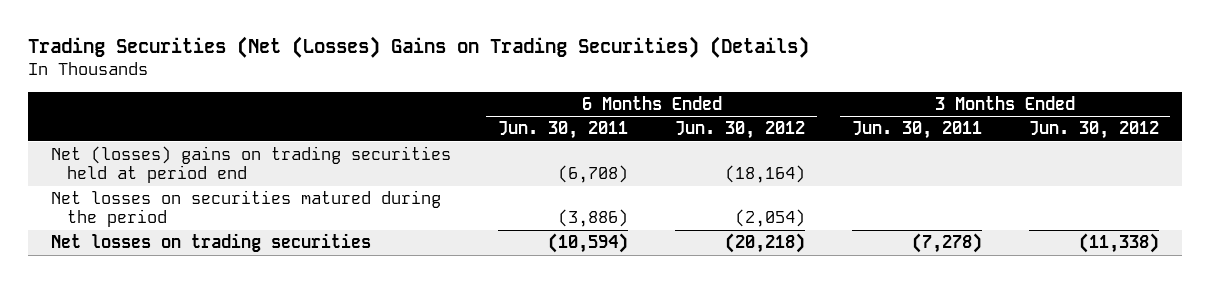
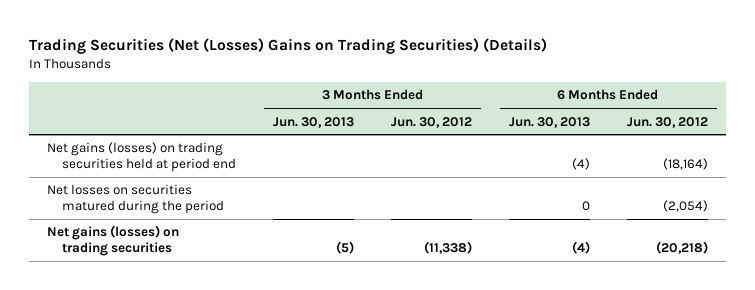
[498,121,629,140] Jun. 30, 2011 -> none
[851,121,982,140] Jun. 30, 2011 -> none
none -> [273,116,355,128] Jun. 30, 2013
none -> [508,116,590,128] Jun. 30, 2013
[51,146,452,184] Net (losses) gains on trading securities held at period end -> [47,142,237,173] Net gains (losses) on trading securities held at period end
[51,233,372,253] Net losses on trading securities -> [47,225,180,257] Net gains (losses) on trading securities

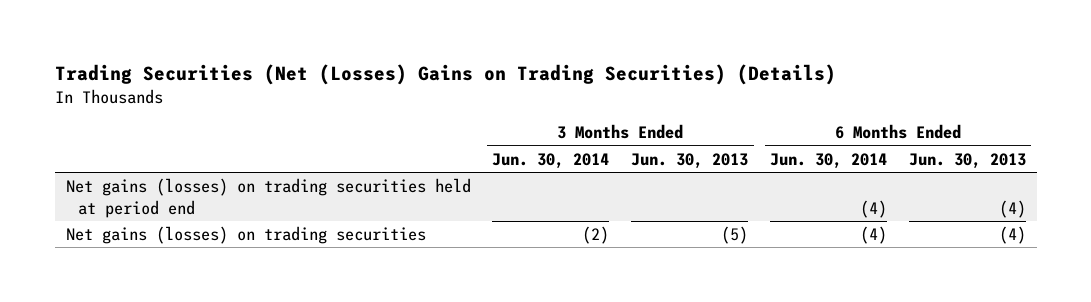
[390,116,472,128] Jun. 30, 2012 -> none
[626,116,708,128] Jun. 30, 2012 -> none
none -> [492,152,610,169] Jun. 30, 2014
none -> [769,152,887,169] Jun. 30, 2014
[47,184,225,215] Net losses on securities matured during the period -> none

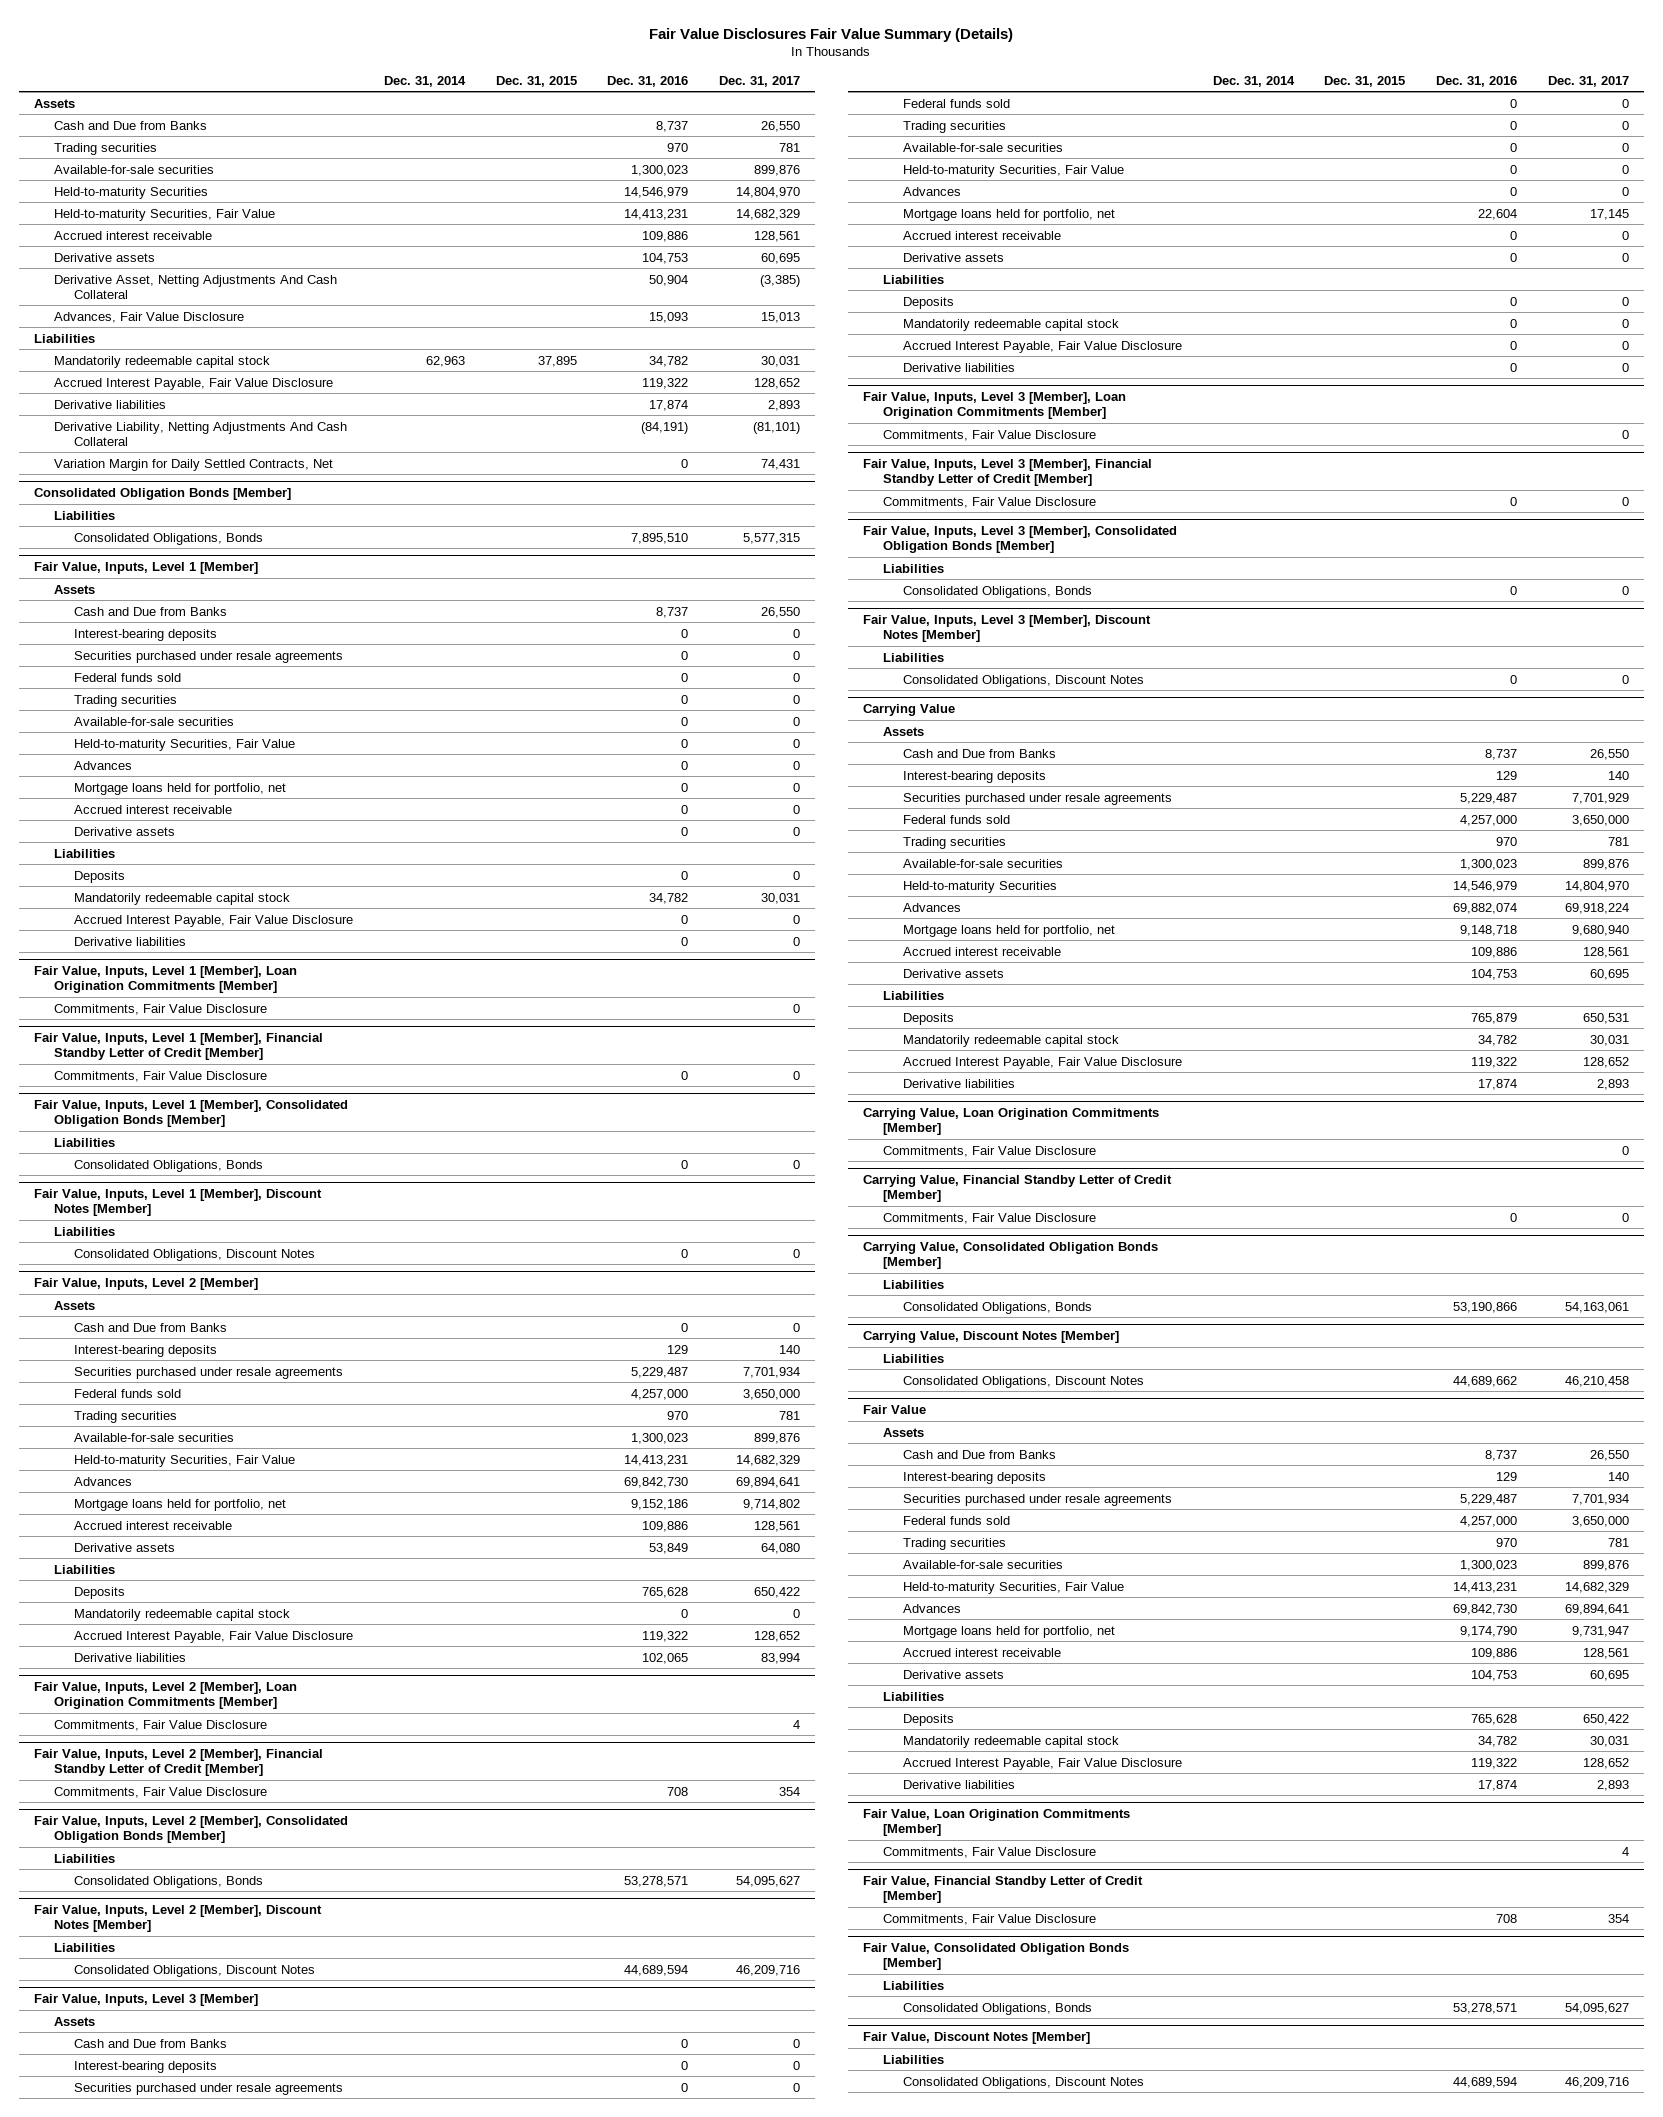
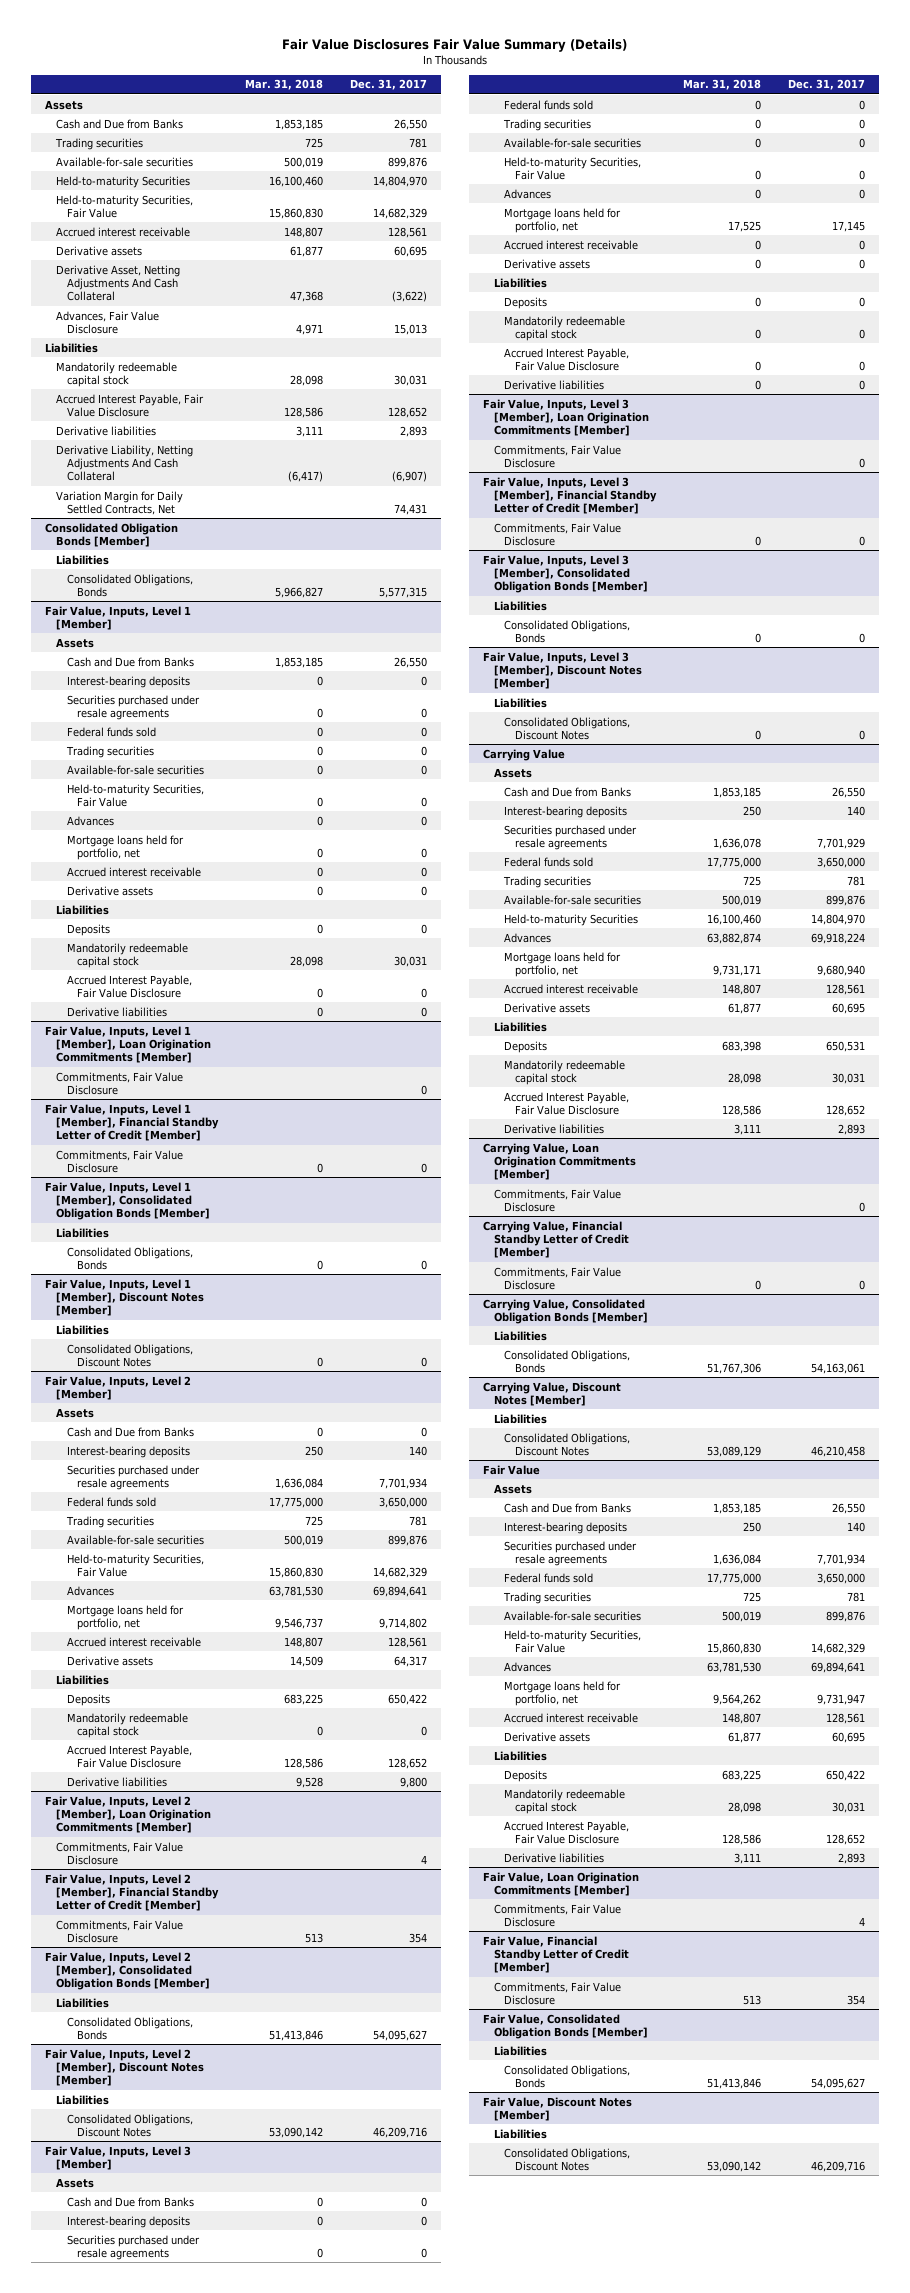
[383,75,466,87] Dec. 31, 2014 -> none
[495,75,577,87] Dec. 31, 2015 -> none
[607,75,689,87] Dec. 31, 2016 -> none
none -> [245,79,324,91] Mar. 31, 2018
[759,274,800,287] (3,385) -> [392,291,428,303] (3,622)
[752,421,800,434] (81,101) -> [392,471,428,483] (6,907)
[760,1542,800,1554] 64,080 -> [394,1655,428,1667] 64,317
[760,1652,800,1664] 83,994 -> [400,1776,428,1788] 9,800

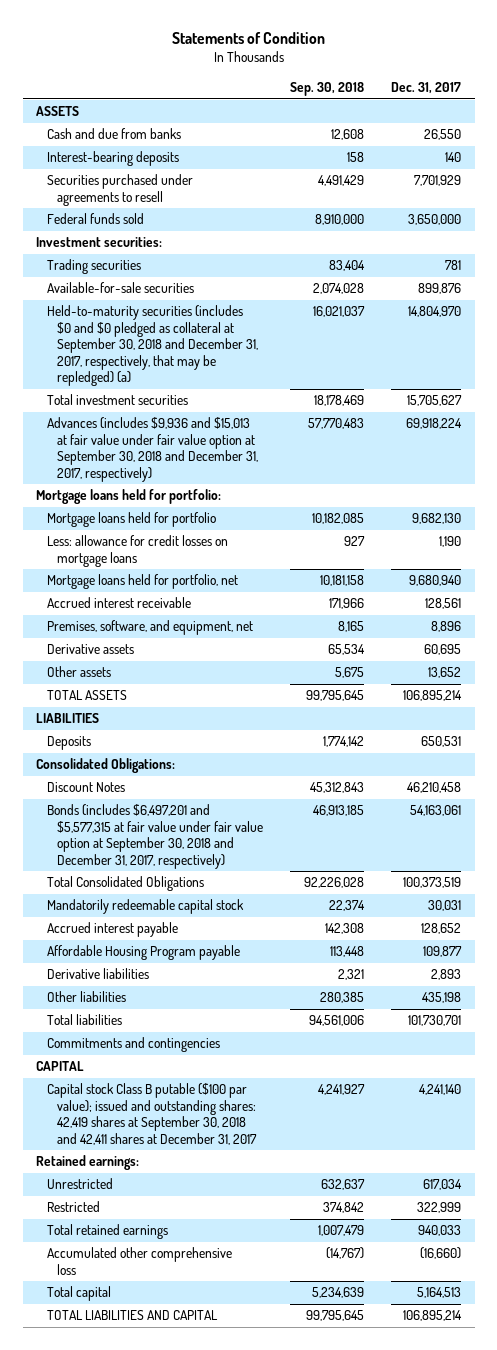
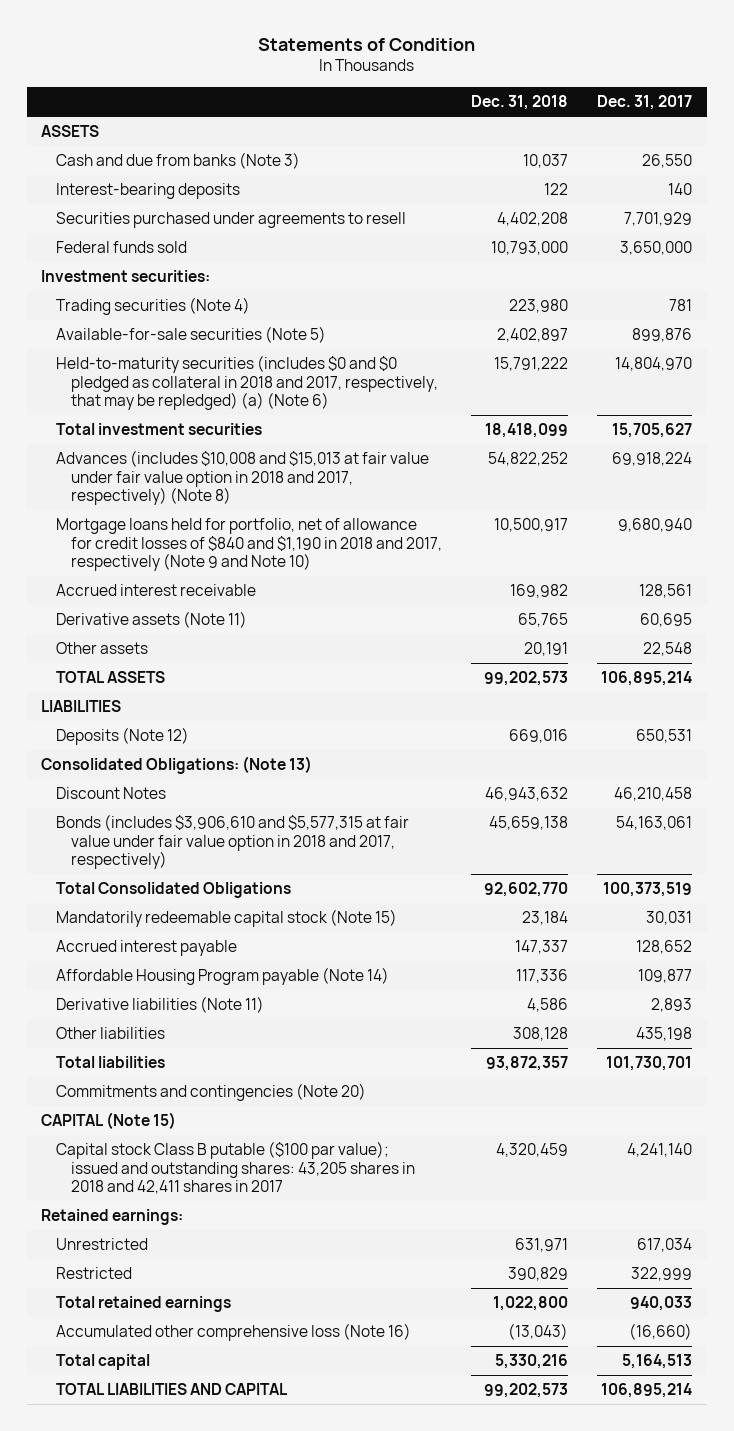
[289,82,364,97] Sep. 30, 2018 -> none
none -> [470,95,568,111] Dec. 31, 2018
[46,128,181,140] Cash and due from banks -> [55,152,300,170] Cash and due from banks (Note 3)
[46,259,141,275] Trading securities -> [55,297,250,316] Trading securities (Note 4)
[46,282,194,294] Available-for-sale securities -> [55,326,326,344] Available-for-sale securities (Note 5)
[46,305,258,387] Held-to-maturity securities (includes $0 and $0 pledged as collateral at September 30, 2018 and December 31, 2017, respectively, that may be repledged) (a) -> [55,355,438,410] Held-to-maturity securities (includes $0 and $0 pledged as collateral in 2018 and 2017, respectively, that may be repledged) (a) (Note 6)
[36,489,222,505] Mortgage loans held for portfolio: -> none
[46,512,216,528] Mortgage loans held for portfolio -> none
[46,535,228,567] Less: allowance for credit losses on mortgage loans -> none
[46,417,258,482] Advances (includes $9,936 and $15,013 at fair value under fair value option at September 30, 2018 and December 31, 2017, respectively) -> [55,450,429,505] Advances (includes $10,008 and $15,013 at fair value under fair value option in 2018 and 2017, respectively) (Note 8)
[46,574,238,590] Mortgage loans held for portfolio, net -> [55,518,442,571] Mortgage loans held for portfolio, net of allowance for credit losses of $840 and $1,190 in 2018 and 2017, respectively (Note 9 and Note 10)
[46,620,253,636] Premises, software, and equipment, net -> none
[46,644,134,655] Derivative assets -> [55,611,247,629] Derivative assets (Note 11)
[427,667,461,679] 13,652 -> [643,642,693,657] 22,548
[46,736,91,751] Deposits -> [55,727,189,746] Deposits (Note 12)
[36,758,176,774] Consolidated Obligations: -> [41,756,313,775] Consolidated Obligations: (Note 13)
[46,804,263,869] Bonds (includes $6,497,201 and $5,577,315 at fair value under fair value option at September 30, 2018 and December 31, 2017, respectively) -> [55,814,409,869] Bonds (includes $3,906,610 and $5,577,315 at fair value under fair value option in 2018 and 2017, respectively)
[46,899,244,915] Mandatorily redeemable capital stock -> [55,909,397,928] Mandatorily redeemable capital stock (Note 15)
[46,945,240,961] Affordable Housing Program payable -> [55,967,389,986] Affordable Housing Program payable (Note 14)
[46,968,149,980] Derivative liabilities -> [55,996,264,1014] Derivative liabilities (Note 11)
[46,1037,220,1053] Commitments and contingencies -> [55,1083,366,1102] Commitments and contingencies (Note 20)
[36,1061,85,1072] CAPITAL -> [41,1112,177,1130] CAPITAL (Note 15)
[46,1083,257,1145] Capital stock Class B putable ($100 par value); issued and outstanding shares: 42,419 shares at September 30, 2018 and 42,411 shares at December 31, 2017 -> [55,1141,415,1194] Capital stock Class B putable ($100 par value); issued and outstanding shares: 43,205 shares in 2018 and 42,411 shares in 2017
[46,1247,232,1275] Accumulated other comprehensive loss -> [55,1323,411,1342] Accumulated other comprehensive loss (Note 16)

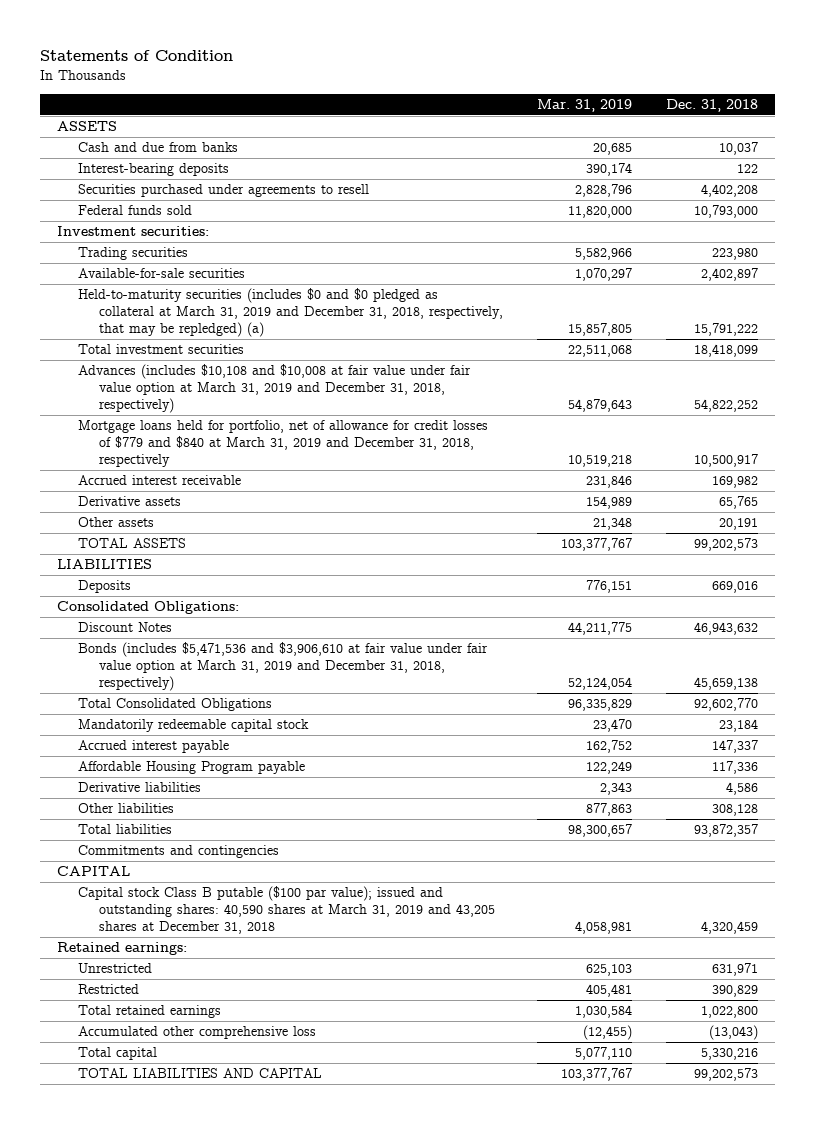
[597,95,693,111] Dec. 31, 2017 -> none
none -> [537,99,633,113] Mar. 31, 2019
[55,152,300,170] Cash and due from banks (Note 3) -> [77,142,238,153] Cash and due from banks
[55,297,250,316] Trading securities (Note 4) -> [77,247,188,261] Trading securities
[55,326,326,344] Available-for-sale securities (Note 5) -> [77,268,245,279] Available-for-sale securities
[55,355,438,410] Held-to-maturity securities (includes $0 and $0 pledged as collateral in 2018 and 2017, respectively, that may be repledged) (a) (Note 6) -> [77,288,504,338] Held-to-maturity securities (includes $0 and $0 pledged as collateral at March 31, 2019 and December 31, 2018, respectively, that may be repledged) (a)
[55,450,429,505] Advances (includes $10,008 and $15,013 at fair value under fair value option in 2018 and 2017, respectively) (Note 8) -> [77,364,471,414] Advances (includes $10,108 and $10,008 at fair value under fair value option at March 31, 2019 and December 31, 2018, respectively)
[55,518,442,571] Mortgage loans held for portfolio, net of allowance for credit losses of $840 and $1,190 in 2018 and 2017, respectively (Note 9 and Note 10) -> [77,420,488,468] Mortgage loans held for portfolio, net of allowance for credit losses of $779 and $840 at March 31, 2019 and December 31, 2018, respectively
[55,611,247,629] Derivative assets (Note 11) -> [77,496,181,507] Derivative assets
[55,727,189,746] Deposits (Note 12) -> [77,580,131,594] Deposits
[41,756,313,775] Consolidated Obligations: (Note 13) -> [56,601,239,615] Consolidated Obligations:
[55,814,409,869] Bonds (includes $3,906,610 and $5,577,315 at fair value under fair value option in 2018 and 2017, respectively) -> [77,642,488,692] Bonds (includes $5,471,536 and $3,906,610 at fair value under fair value option at March 31, 2019 and December 31, 2018, respectively)
[55,909,397,928] Mandatorily redeemable capital stock (Note 15) -> [77,719,309,733] Mandatorily redeemable capital stock
[55,967,389,986] Affordable Housing Program payable (Note 14) -> [77,761,305,775] Affordable Housing Program payable
[55,996,264,1014] Derivative liabilities (Note 11) -> [77,782,201,793] Derivative liabilities
[55,1083,366,1102] Commitments and contingencies (Note 20) -> [77,845,279,859] Commitments and contingencies
[41,1112,177,1130] CAPITAL (Note 15) -> [56,866,130,877] CAPITAL
[55,1141,415,1194] Capital stock Class B putable ($100 par value); issued and outstanding shares: 43,205 shares in 2018 and 42,411 shares in 2017 -> [77,886,496,935] Capital stock Class B putable ($100 par value); issued and outstanding shares: 40,590 shares at March 31, 2019 and 43,205 shares at December 31, 2018
[55,1323,411,1342] Accumulated other comprehensive loss (Note 16) -> [77,1026,316,1040] Accumulated other comprehensive loss

